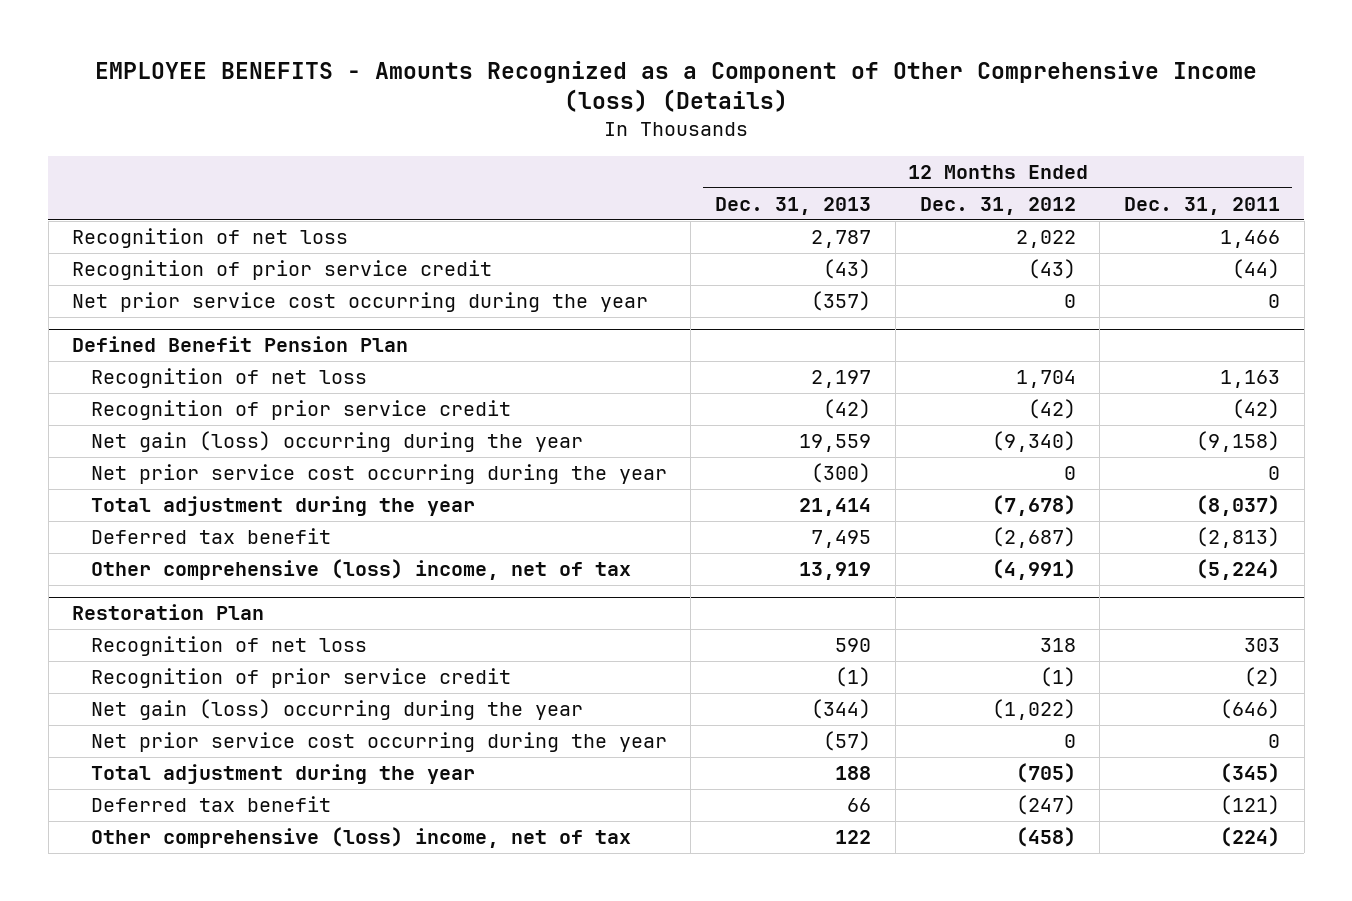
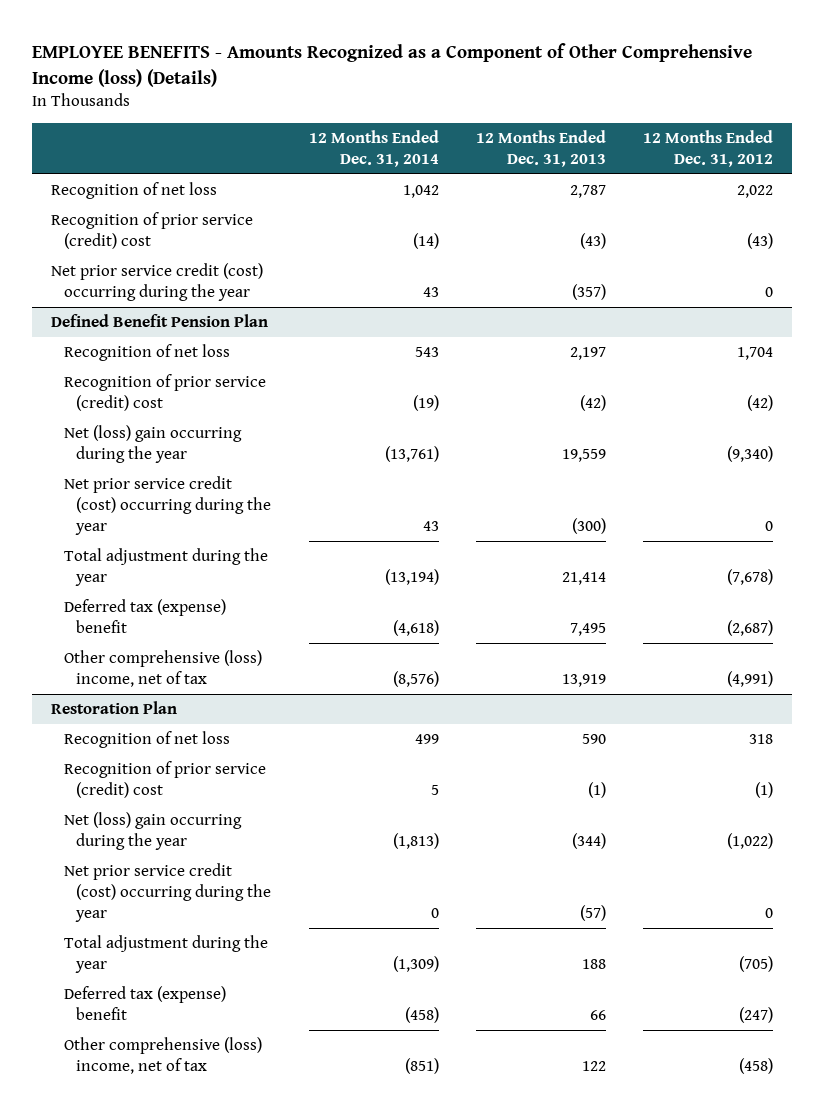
[1124,197,1281,216] Dec. 31, 2011 -> none
none -> [308,129,439,167] 12 Months Ended Dec. 31, 2014
[72,260,493,281] Recognition of prior service credit -> [50,212,253,250] Recognition of prior service (credit) cost
[72,292,649,313] Net prior service cost occurring during the year -> [50,263,263,302] Net prior service credit (cost) occurring during the year
[90,400,511,421] Recognition of prior service credit -> [63,374,266,412] Recognition of prior service (credit) cost
[90,431,583,453] Net gain (loss) occurring during the year -> [63,425,242,464] Net (loss) gain occurring during the year
[90,464,667,485] Net prior service cost occurring during the year -> [63,476,272,536] Net prior service credit (cost) occurring during the year
[90,528,331,545] Deferred tax benefit -> [63,599,226,634] Deferred tax (expense) benefit
[90,668,511,689] Recognition of prior service credit -> [63,761,266,799] Recognition of prior service (credit) cost
[90,699,583,721] Net gain (loss) occurring during the year -> [63,812,242,851] Net (loss) gain occurring during the year
[90,732,667,753] Net prior service cost occurring during the year -> [63,863,272,923] Net prior service credit (cost) occurring during the year
[90,796,331,813] Deferred tax benefit -> [63,986,226,1021] Deferred tax (expense) benefit

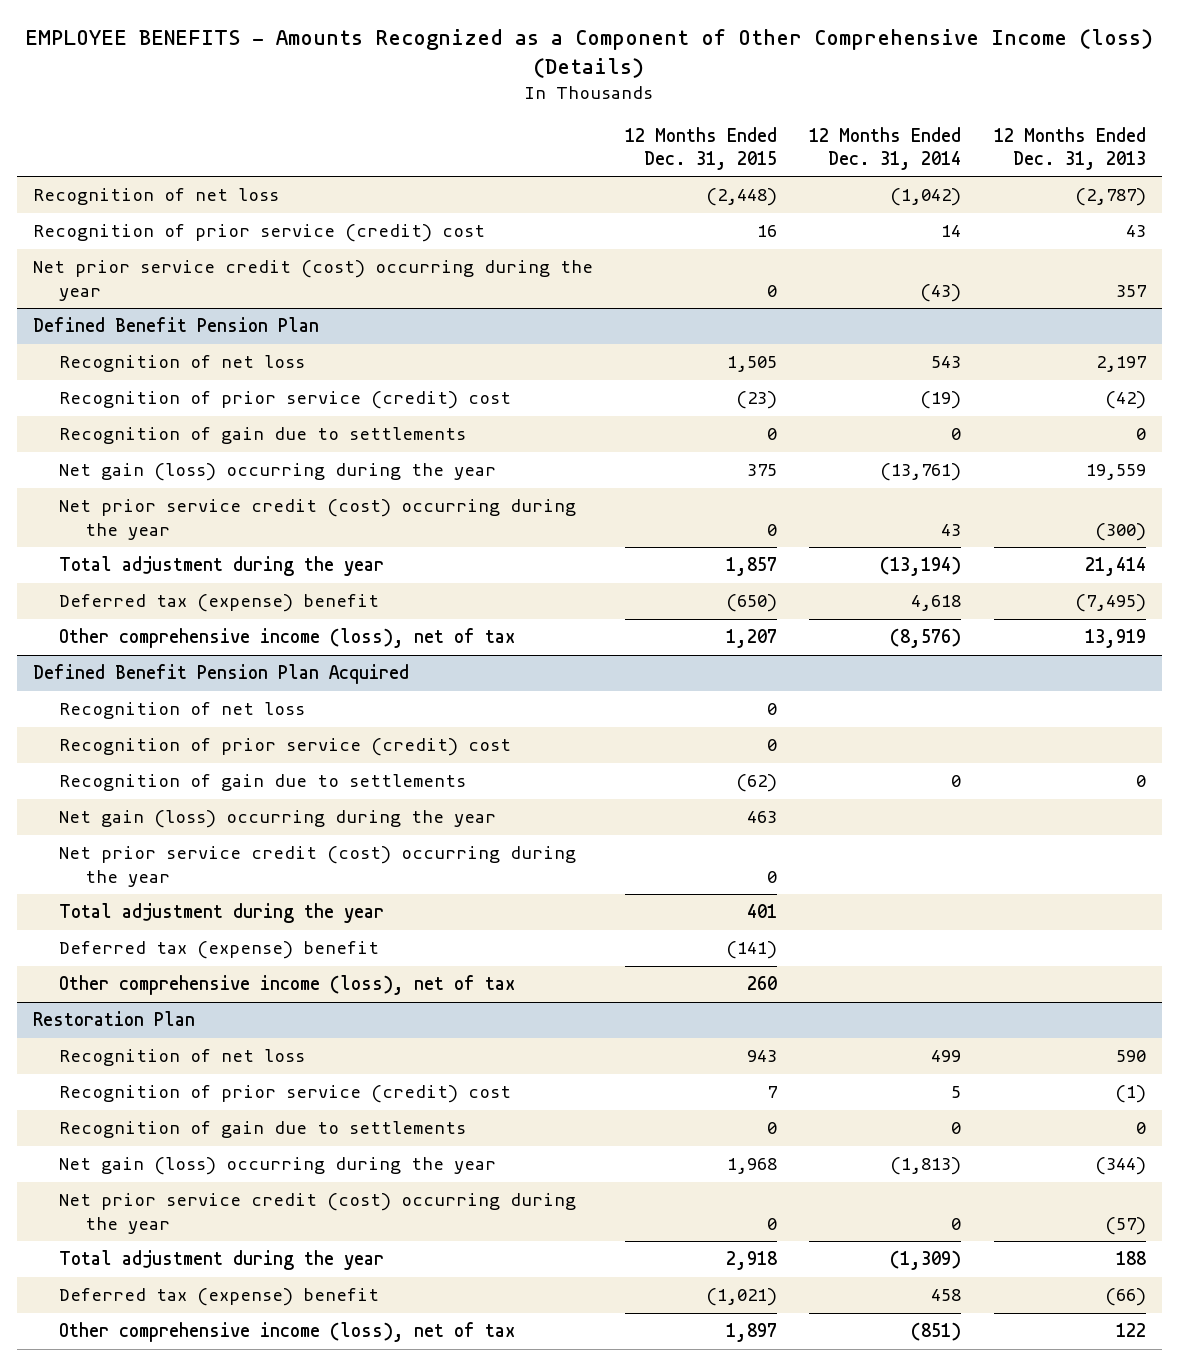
[643,129,774,167] 12 Months Ended Dec. 31, 2012 -> none
none -> [625,126,778,170] 12 Months Ended Dec. 31, 2015
[402,185,439,199] 1,042 -> [890,188,962,207] (1,042)
[569,185,606,199] 2,787 -> [1074,188,1146,207] (2,787)
[412,233,439,250] (14) -> [941,225,962,238] 14
[579,233,606,250] (43) -> [1125,225,1146,238] 43
[422,287,439,298] 43 -> [920,283,962,302] (43)
[571,284,606,301] (357) -> [1115,284,1146,297] 357
none -> [58,427,466,445] Recognition of gain due to settlements
[63,425,242,464] Net (loss) gain occurring during the year -> [58,463,496,482] Net gain (loss) occurring during the year
[392,620,439,637] (4,618) -> [911,595,962,612] 4,618
[569,623,606,637] 7,495 -> [1074,594,1146,613] (7,495)
[63,650,262,688] Other comprehensive (loss) income, net of tax -> [58,628,515,649] Other comprehensive income (loss), net of tax
none -> [32,664,409,685] Defined Benefit Pension Plan Acquired
none -> [58,702,305,720] Recognition of net loss
none -> [58,738,511,757] Recognition of prior service (credit) cost
none -> [58,774,466,792] Recognition of gain due to settlements
none -> [58,810,496,829] Net gain (loss) occurring during the year
none -> [58,846,576,887] Net prior service credit (cost) occurring during the year
none -> [58,903,384,924] Total adjustment during the year
none -> [58,941,379,960] Deferred tax (expense) benefit
none -> [58,975,515,996] Other comprehensive income (loss), net of tax
none -> [58,1121,466,1139] Recognition of gain due to settlements
[63,812,242,851] Net (loss) gain occurring during the year -> [58,1157,496,1176] Net gain (loss) occurring during the year
[404,1007,439,1024] (458) -> [931,1289,962,1302] 458
[589,1010,606,1021] 66 -> [1104,1288,1146,1307] (66)
[63,1037,262,1075] Other comprehensive (loss) income, net of tax -> [58,1322,515,1343] Other comprehensive income (loss), net of tax

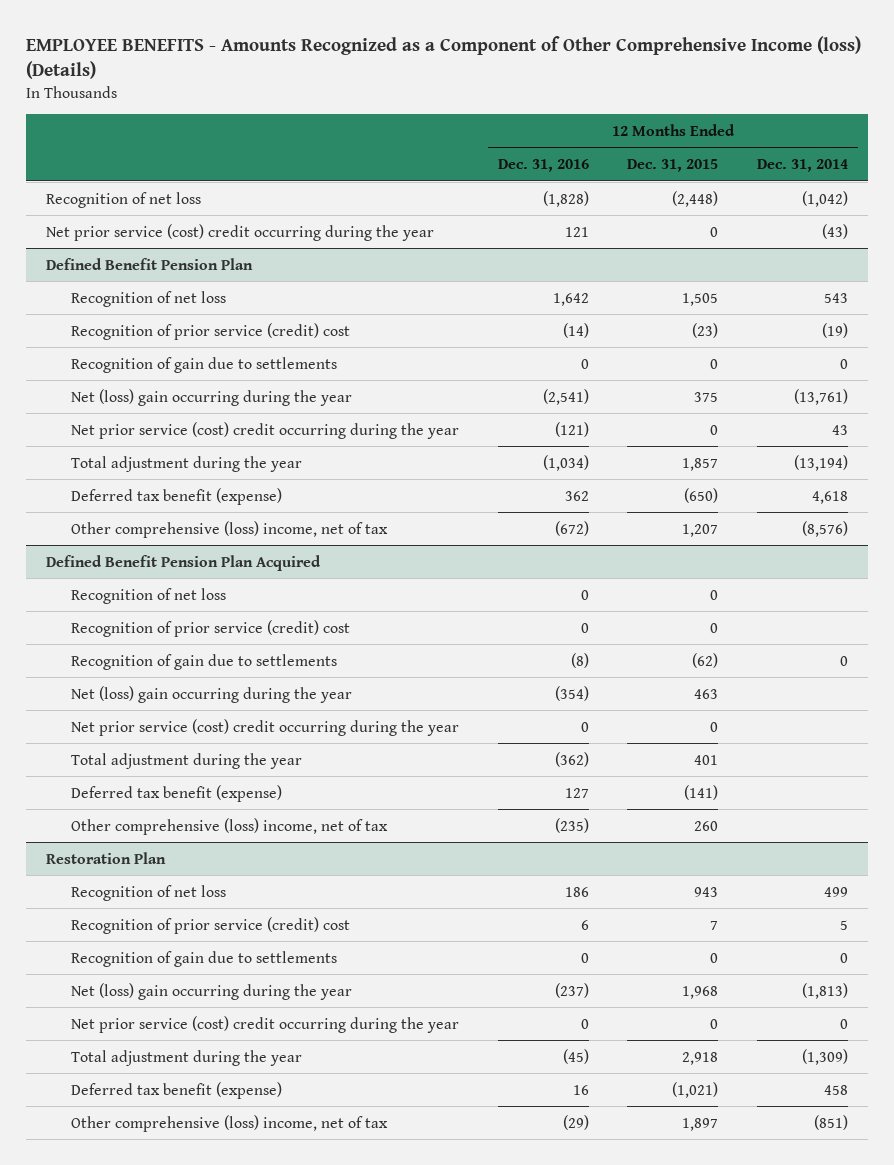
[993,126,1146,170] 12 Months Ended Dec. 31, 2013 -> none
none -> [497,159,589,173] Dec. 31, 2016
[32,224,485,243] Recognition of prior service (credit) cost -> none
[32,260,593,301] Net prior service credit (cost) occurring during the year -> [45,223,434,241] Net prior service (cost) credit occurring during the year
[58,463,496,482] Net gain (loss) occurring during the year -> [70,388,352,406] Net (loss) gain occurring during the year
[58,499,576,540] Net prior service credit (cost) occurring during the year -> [70,421,459,439] Net prior service (cost) credit occurring during the year
[58,594,379,613] Deferred tax (expense) benefit -> [70,487,282,505] Deferred tax benefit (expense)
[58,628,515,649] Other comprehensive income (loss), net of tax -> [70,520,388,538] Other comprehensive (loss) income, net of tax
[58,810,496,829] Net gain (loss) occurring during the year -> [70,685,352,703] Net (loss) gain occurring during the year
[58,846,576,887] Net prior service credit (cost) occurring during the year -> [70,718,459,736] Net prior service (cost) credit occurring during the year
[58,941,379,960] Deferred tax (expense) benefit -> [70,784,282,802] Deferred tax benefit (expense)
[58,975,515,996] Other comprehensive income (loss), net of tax -> [70,817,388,835] Other comprehensive (loss) income, net of tax
[58,1157,496,1176] Net gain (loss) occurring during the year -> [70,982,352,1000] Net (loss) gain occurring during the year
[58,1193,576,1234] Net prior service credit (cost) occurring during the year -> [70,1015,459,1033] Net prior service (cost) credit occurring during the year
[58,1288,379,1307] Deferred tax (expense) benefit -> [70,1081,282,1099] Deferred tax benefit (expense)
[58,1322,515,1343] Other comprehensive income (loss), net of tax -> [70,1114,388,1132] Other comprehensive (loss) income, net of tax

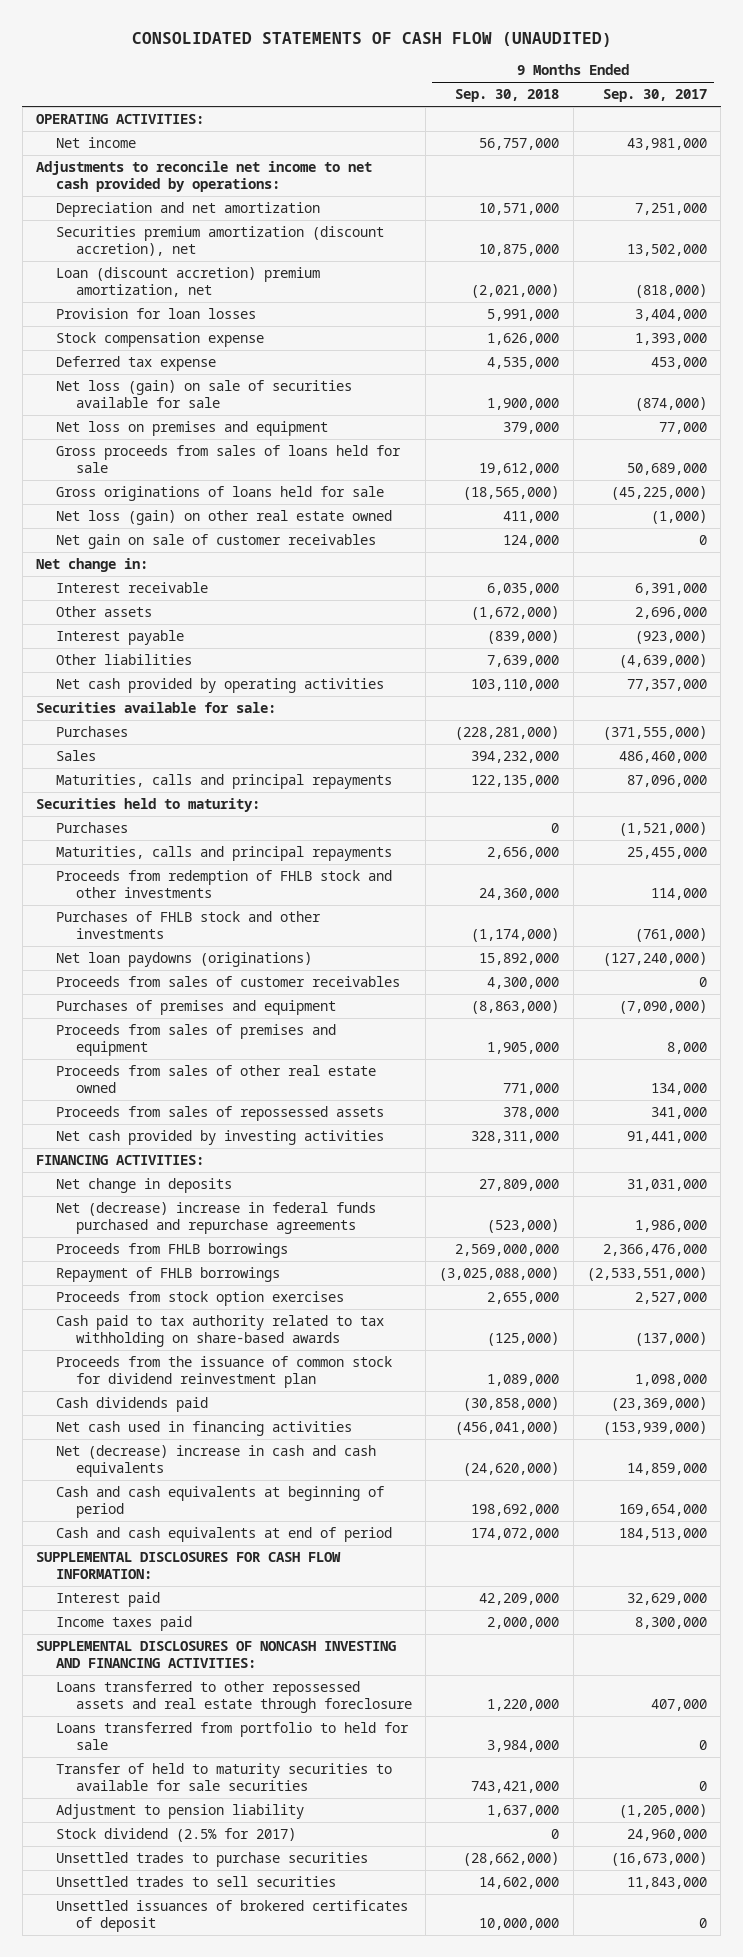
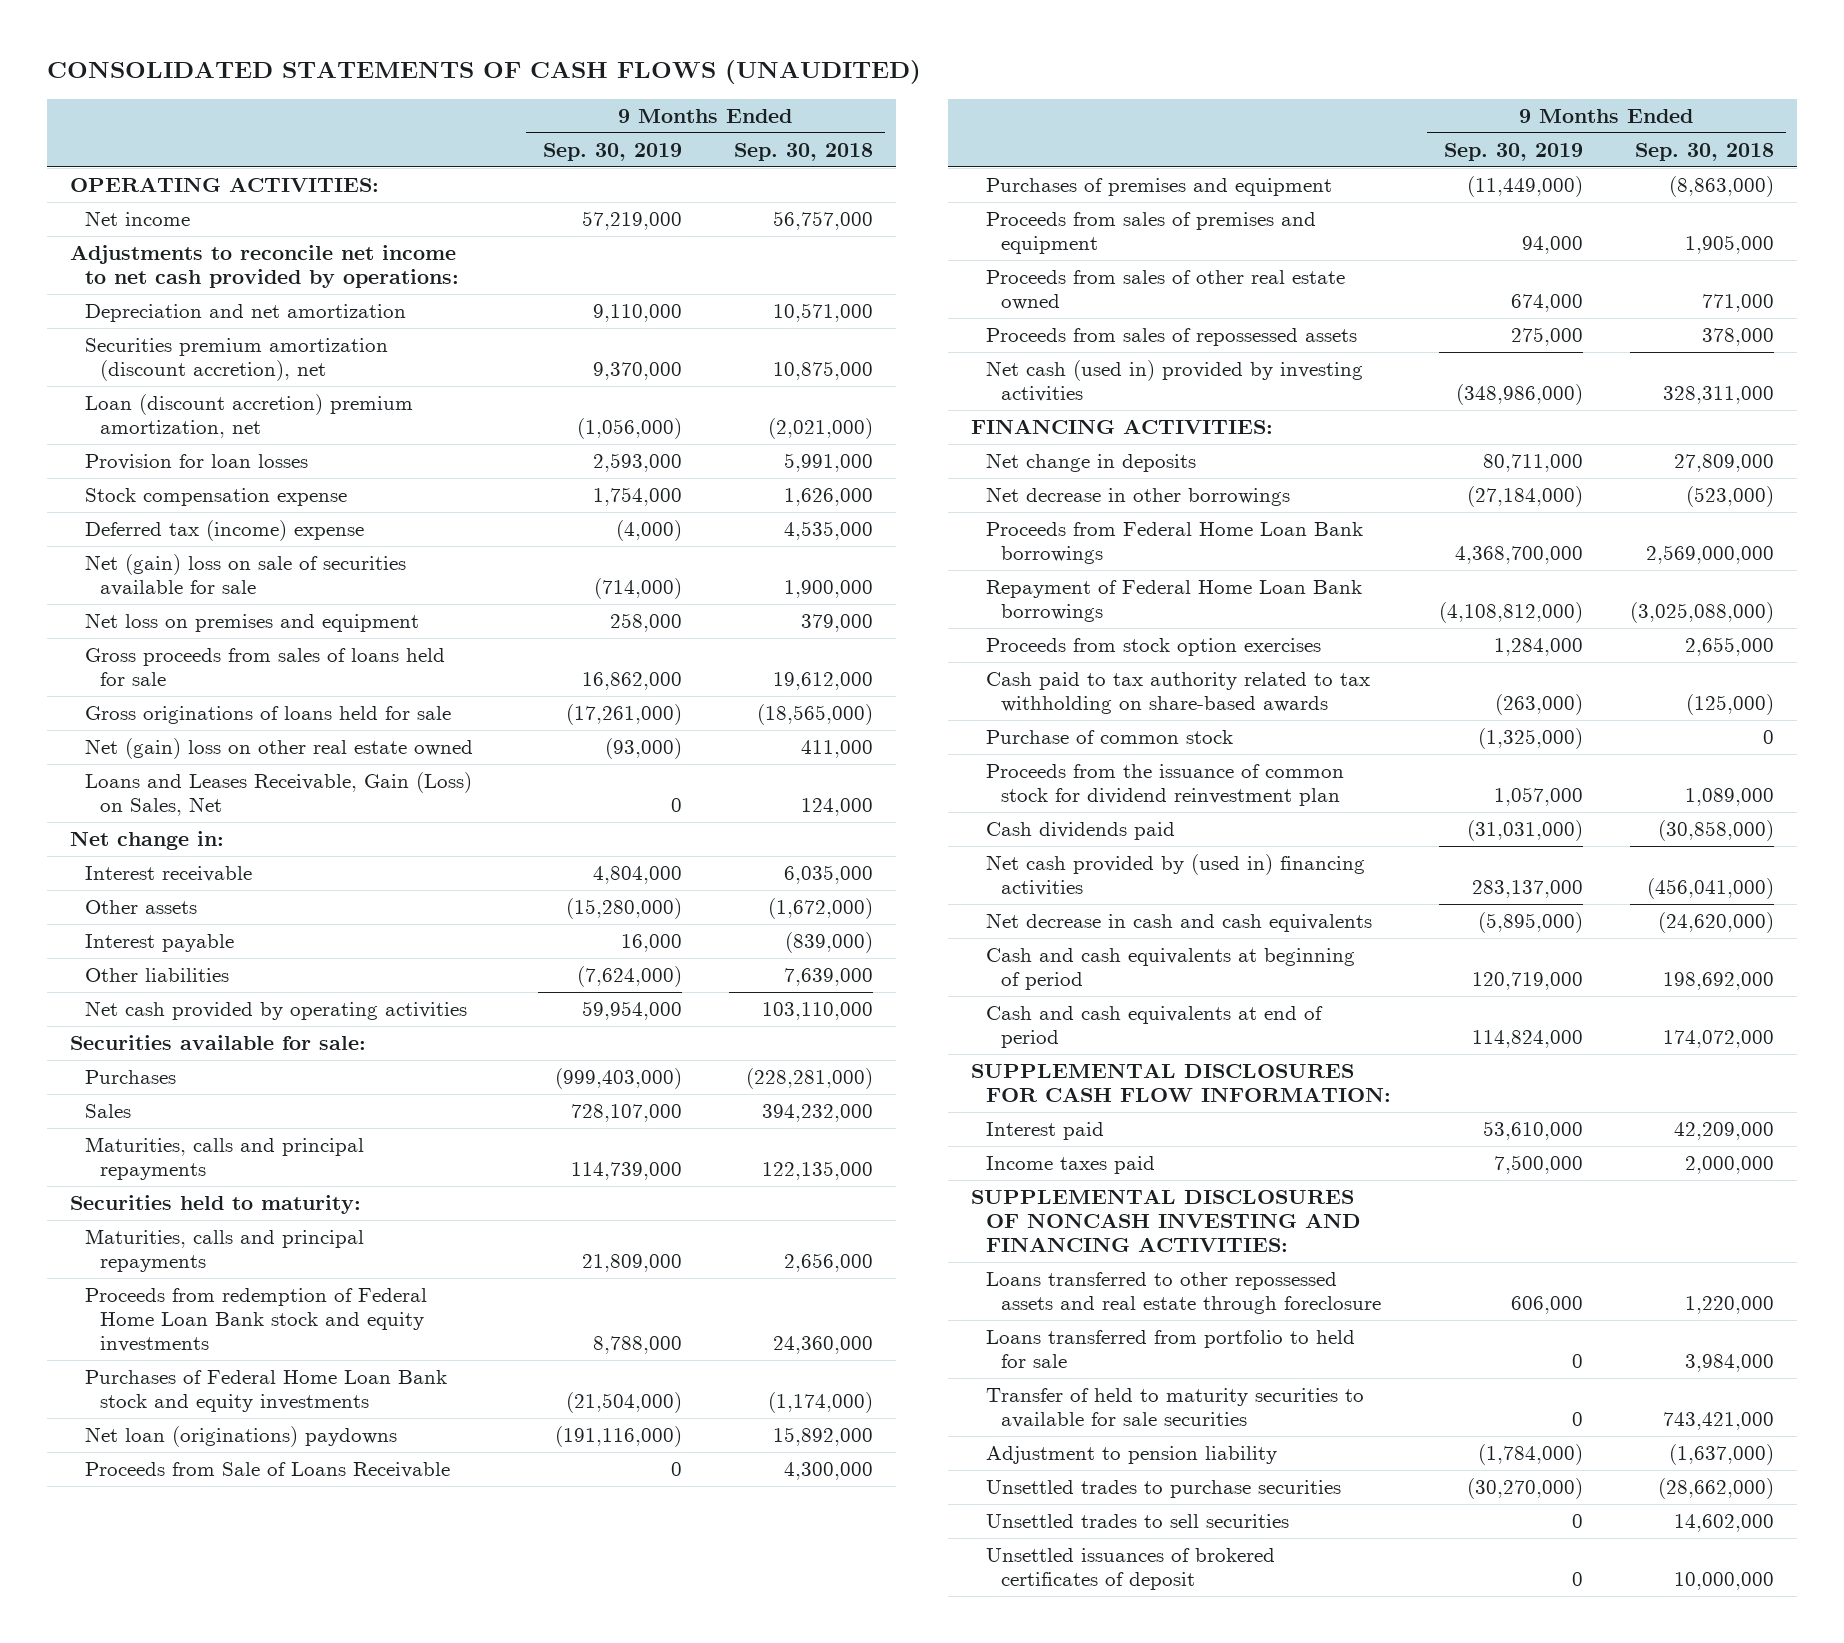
[131,31,612,47] CONSOLIDATED STATEMENTS OF CASH FLOW (UNAUDITED) -> [46,60,921,85] CONSOLIDATED STATEMENTS OF CASH FLOWS (UNAUDITED)
[602,89,707,103] Sep. 30, 2017 -> none
none -> [542,143,682,162] Sep. 30, 2019
[55,356,216,372] Deferred tax expense -> [85,520,365,542] Deferred tax (income) expense
[55,380,352,408] Net loss (gain) on sale of securities available for sale -> [85,554,407,597] Net (gain) loss on sale of securities available for sale
[55,510,392,526] Net loss (gain) on other real estate owned -> [85,738,474,760] Net (gain) loss on other real estate owned
[55,534,376,550] Net gain on sale of customer receivables -> [85,772,473,817] Loans and Leases Receivable, Gain (Loss) on Sales, Net
[55,822,128,834] Purchases -> none
[55,870,392,898] Proceeds from redemption of FHLB stock and other investments -> [85,1288,428,1353] Proceeds from redemption of Federal Home Loan Bank stock and equity investments
[55,911,321,939] Purchases of FHLB stock and other investments -> [85,1370,448,1413] Purchases of Federal Home Loan Bank stock and equity investments
[55,952,312,968] Net loan paydowns (originations) -> [85,1426,398,1448] Net loan (originations) paydowns
[55,976,400,988] Proceeds from sales of customer receivables -> [85,1462,451,1479] Proceeds from Sale of Loans Receivable
[55,1130,384,1146] Net cash provided by investing activities -> [986,360,1364,403] Net cash (used in) provided by investing activities
[55,1202,376,1234] Net (decrease) increase in federal funds purchased and repurchase agreements -> [986,487,1291,507] Net decrease in other borrowings
[55,1243,288,1259] Proceeds from FHLB borrowings -> [986,522,1364,565] Proceeds from Federal Home Loan Bank borrowings
[55,1267,280,1283] Repayment of FHLB borrowings -> [986,580,1363,623] Repayment of Federal Home Loan Bank borrowings
none -> [986,730,1234,745] Purchase of common stock
[55,1421,352,1437] Net cash used in financing activities -> [986,854,1366,897] Net cash provided by (used in) financing activities
[55,1445,376,1477] Net (decrease) increase in cash and cash equivalents -> [986,913,1373,933] Net decrease in cash and cash equivalents
[55,1828,296,1843] Stock dividend (2.5% for 2017) -> none
[487,1805,560,1818] 1,637,000 -> [1668,1444,1774,1466] (1,637,000)

